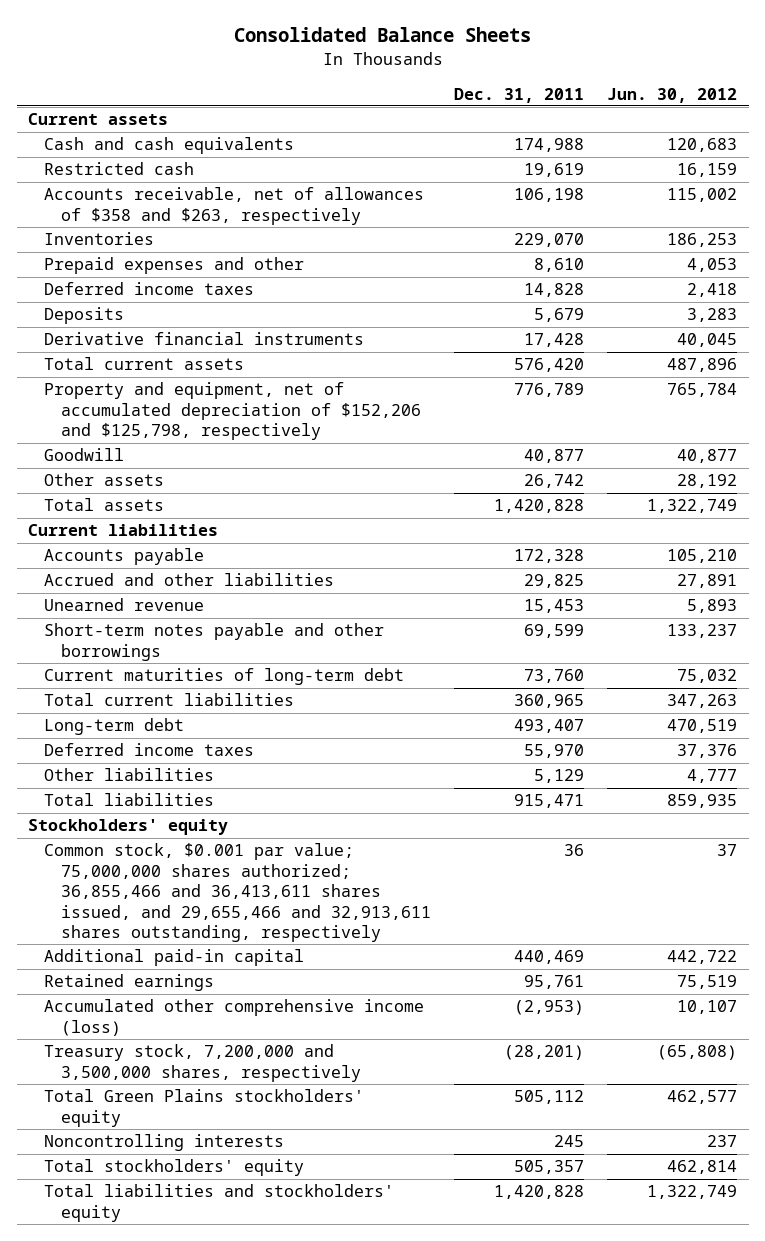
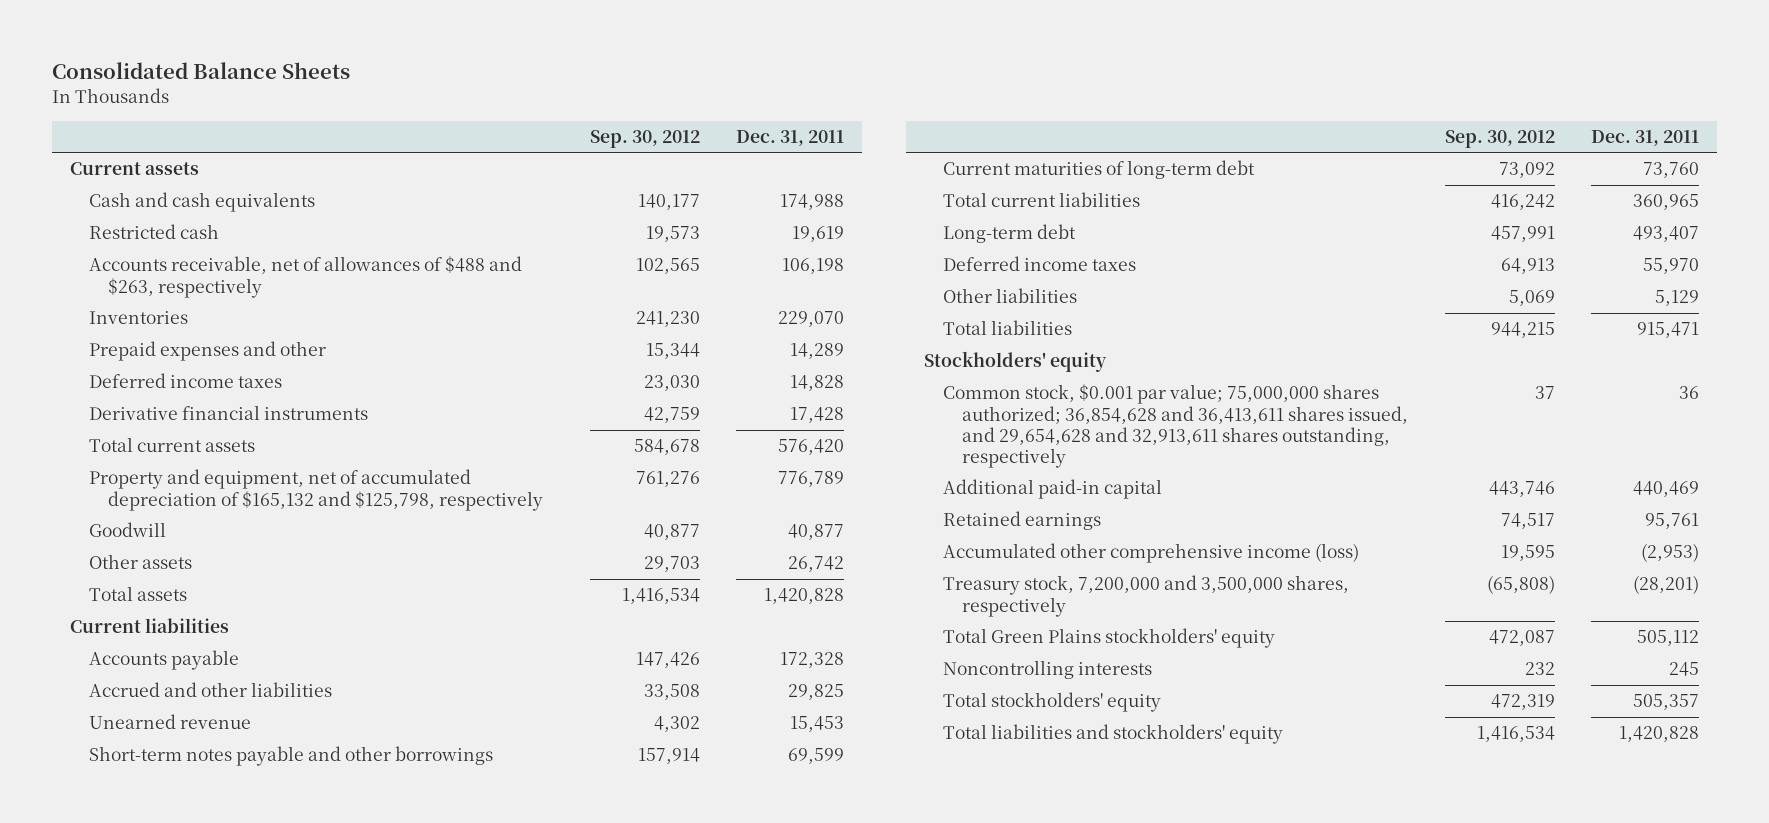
[606,87,737,103] Jun. 30, 2012 -> none
none -> [590,129,701,148] Sep. 30, 2012
[44,187,425,225] Accounts receivable, net of allowances of $358 and $263, respectively -> [88,256,522,298] Accounts receivable, net of allowances of $488 and $263, respectively
[533,258,584,273] 8,610 -> [790,343,845,360] 14,289
[44,307,125,325] Deposits -> none
[44,382,421,441] Property and equipment, net of accumulated depreciation of $152,206 and $125,798, respectively -> [88,469,543,511] Property and equipment, net of accumulated depreciation of $165,132 and $125,798, respectively
[44,843,431,943] Common stock, $0.001 par value; 75,000,000 shares authorized; 36,855,466 and 36,413,611 shares issued, and 29,655,466 and 32,913,611 shares outstanding, respectively -> [943,384,1409,468] Common stock, $0.001 par value; 75,000,000 shares authorized; 36,854,628 and 36,413,611 shares issued, and 29,654,628 and 32,913,611 shares outstanding, respectively

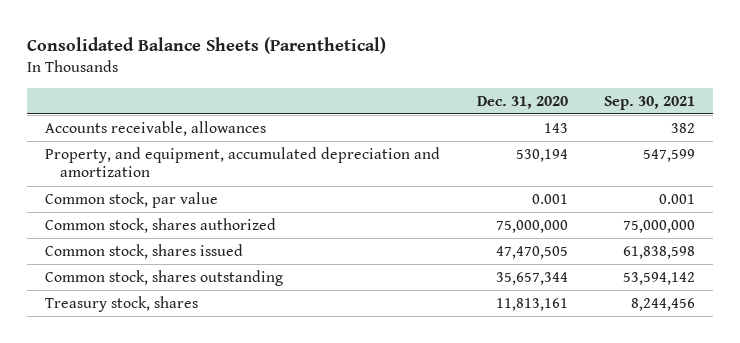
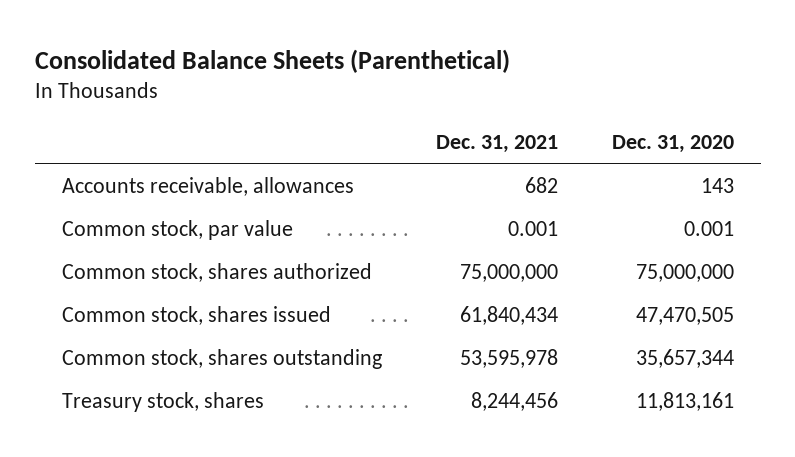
[603,95,695,110] Sep. 30, 2021 -> none
none -> [435,134,558,153] Dec. 31, 2021
[45,146,441,178] Property, and equipment, accumulated depreciation and amortization -> none

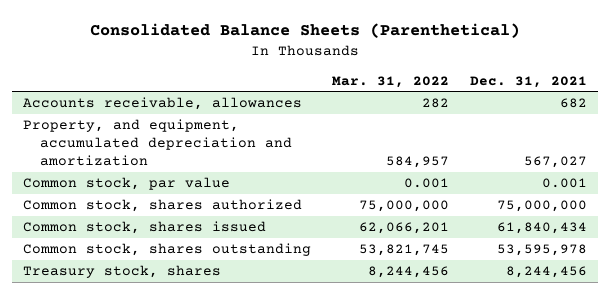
[611,134,734,153] Dec. 31, 2020 -> none
none -> [331,75,449,88] Mar. 31, 2022
none -> [22,119,292,167] Property, and equipment, accumulated depreciation and amortization

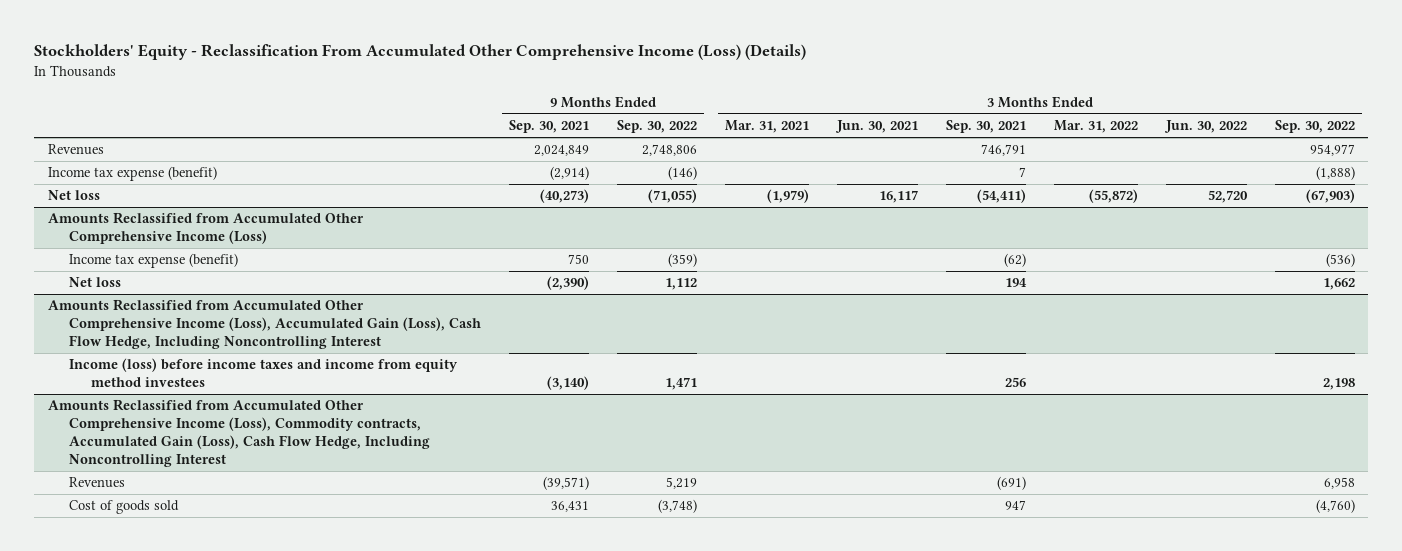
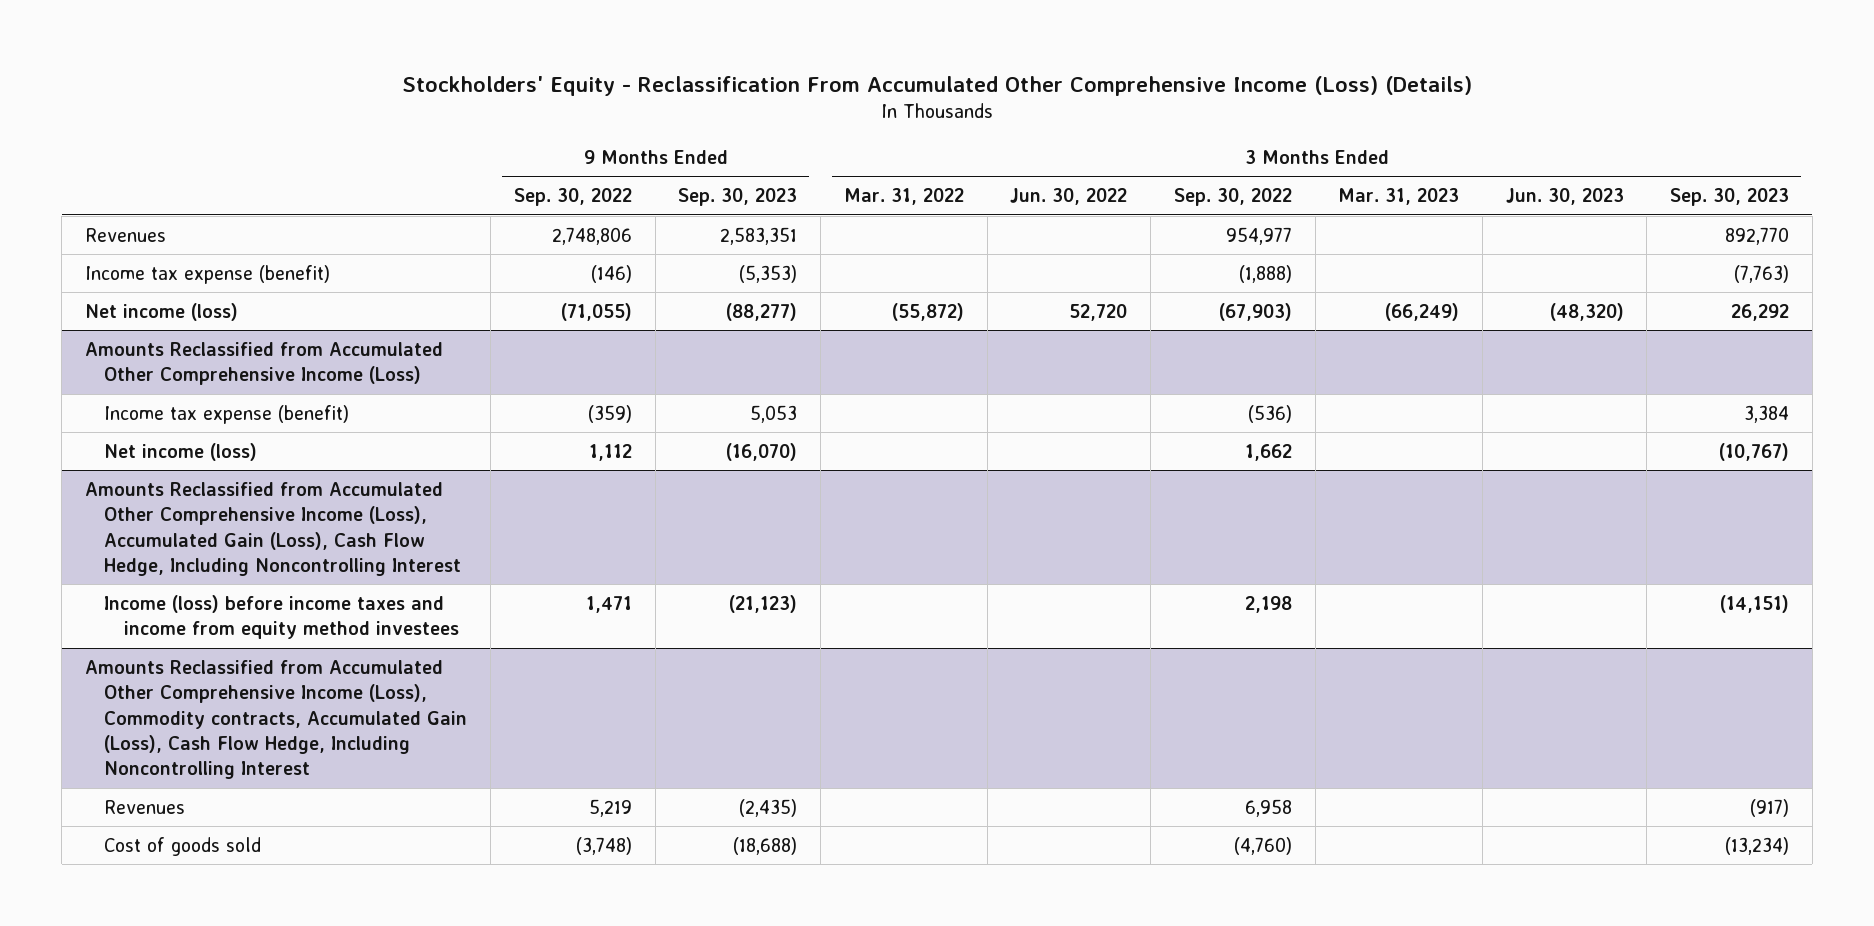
[509,120,590,134] Sep. 30, 2021 -> none
[724,120,809,134] Mar. 31, 2021 -> none
[834,120,918,134] Jun. 30, 2021 -> none
[945,120,1026,134] Sep. 30, 2021 -> none
none -> [678,188,798,207] Sep. 30, 2023
none -> [1338,188,1460,206] Mar. 31, 2023
none -> [1505,188,1624,206] Jun. 30, 2023
none -> [1670,188,1790,207] Sep. 30, 2023
[47,190,100,201] Net loss -> [84,302,238,321] Net income (loss)
[69,277,122,288] Net loss -> [104,442,258,461] Net income (loss)

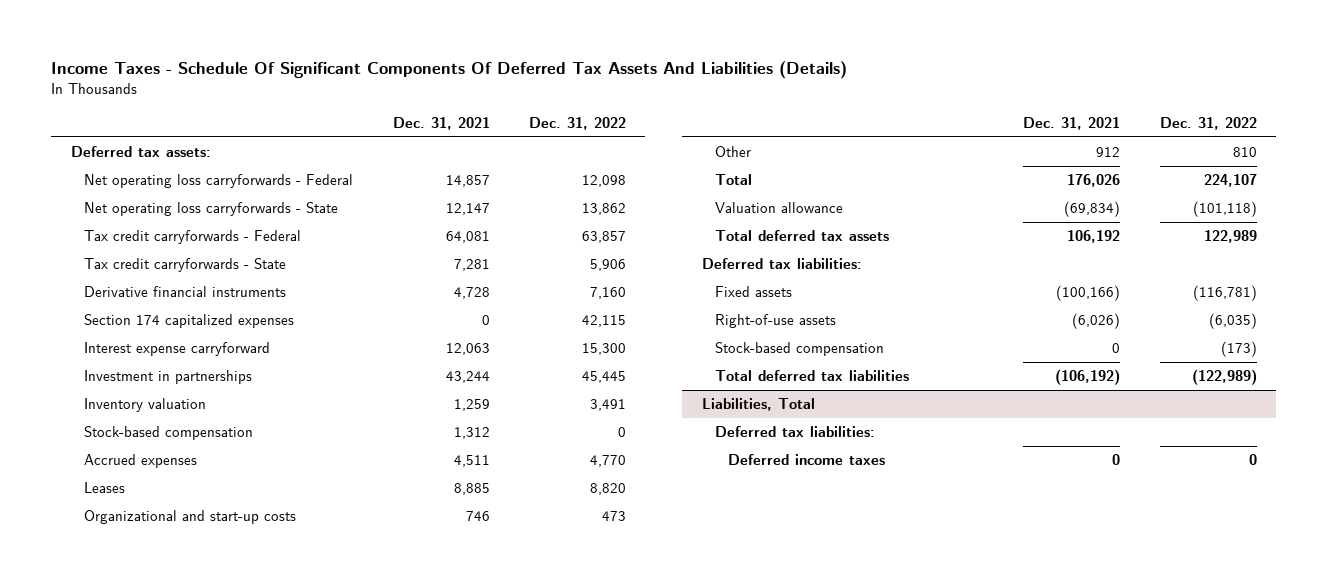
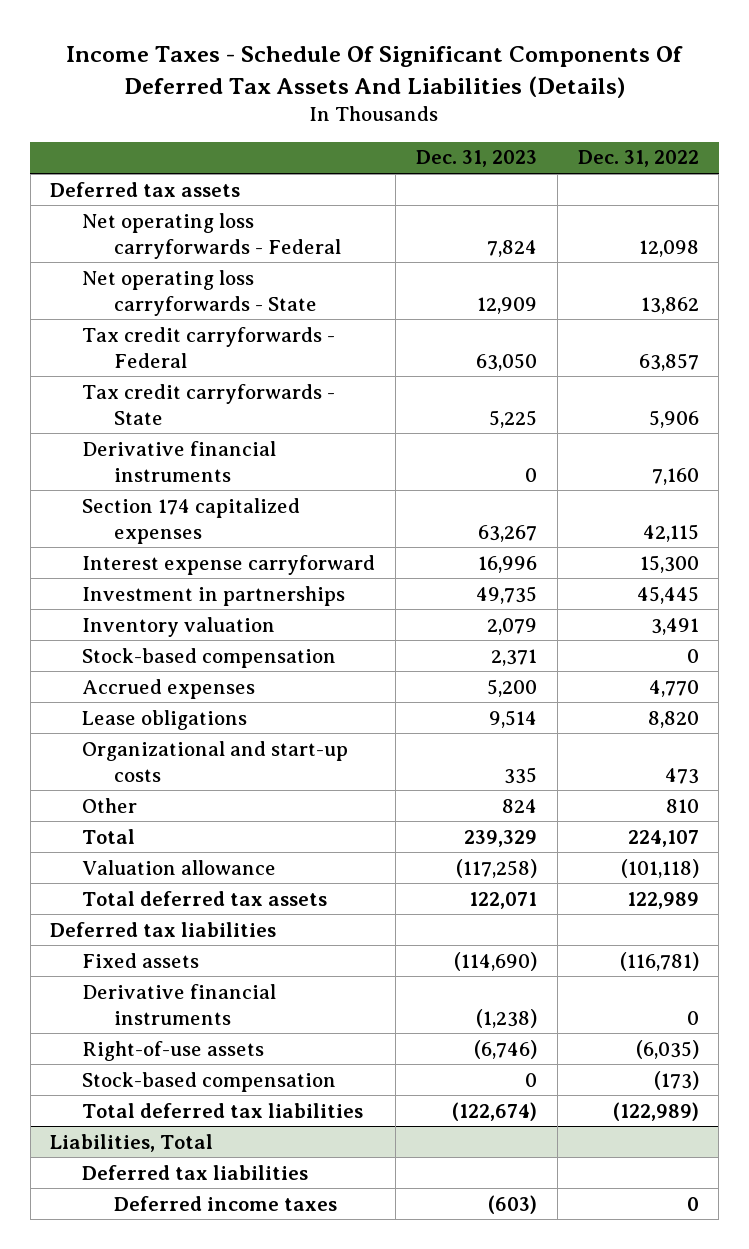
[392,116,490,130] Dec. 31, 2021 -> none
none -> [415,150,537,168] Dec. 31, 2023
[71,146,212,158] Deferred tax assets: -> [50,181,241,197] Deferred tax assets
[84,482,126,494] Leases -> [82,709,248,730] Lease obligations
[701,258,862,270] Deferred tax liabilities: -> [50,921,277,937] Deferred tax liabilities
none -> [82,983,277,1025] Derivative financial instruments
[715,426,876,438] Deferred tax liabilities: -> [82,1164,309,1180] Deferred tax liabilities

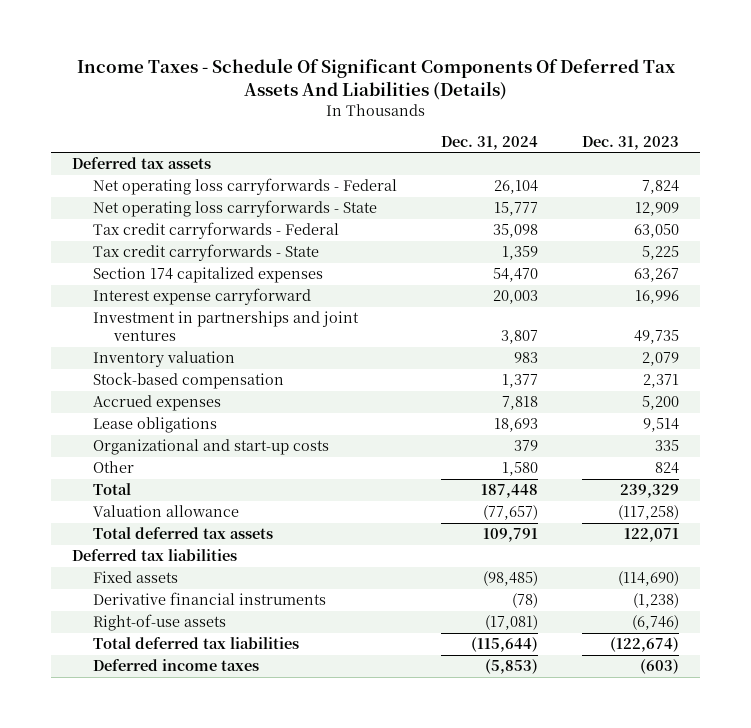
[577,150,699,168] Dec. 31, 2022 -> none
none -> [440,135,538,150] Dec. 31, 2024
[82,440,277,482] Derivative financial instruments -> none
[82,585,346,606] Investment in partnerships -> [93,311,360,342] Investment in partnerships and joint ventures
[82,1071,337,1092] Stock-based compensation -> none
[50,1133,214,1152] Liabilities, Total -> none
[82,1164,309,1180] Deferred tax liabilities -> none

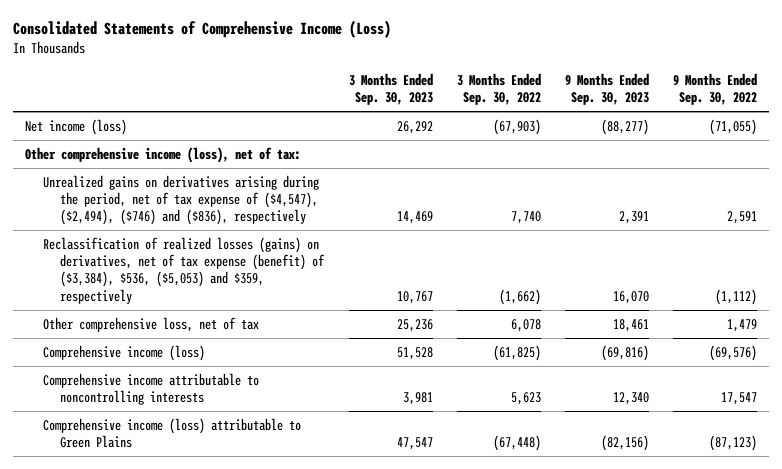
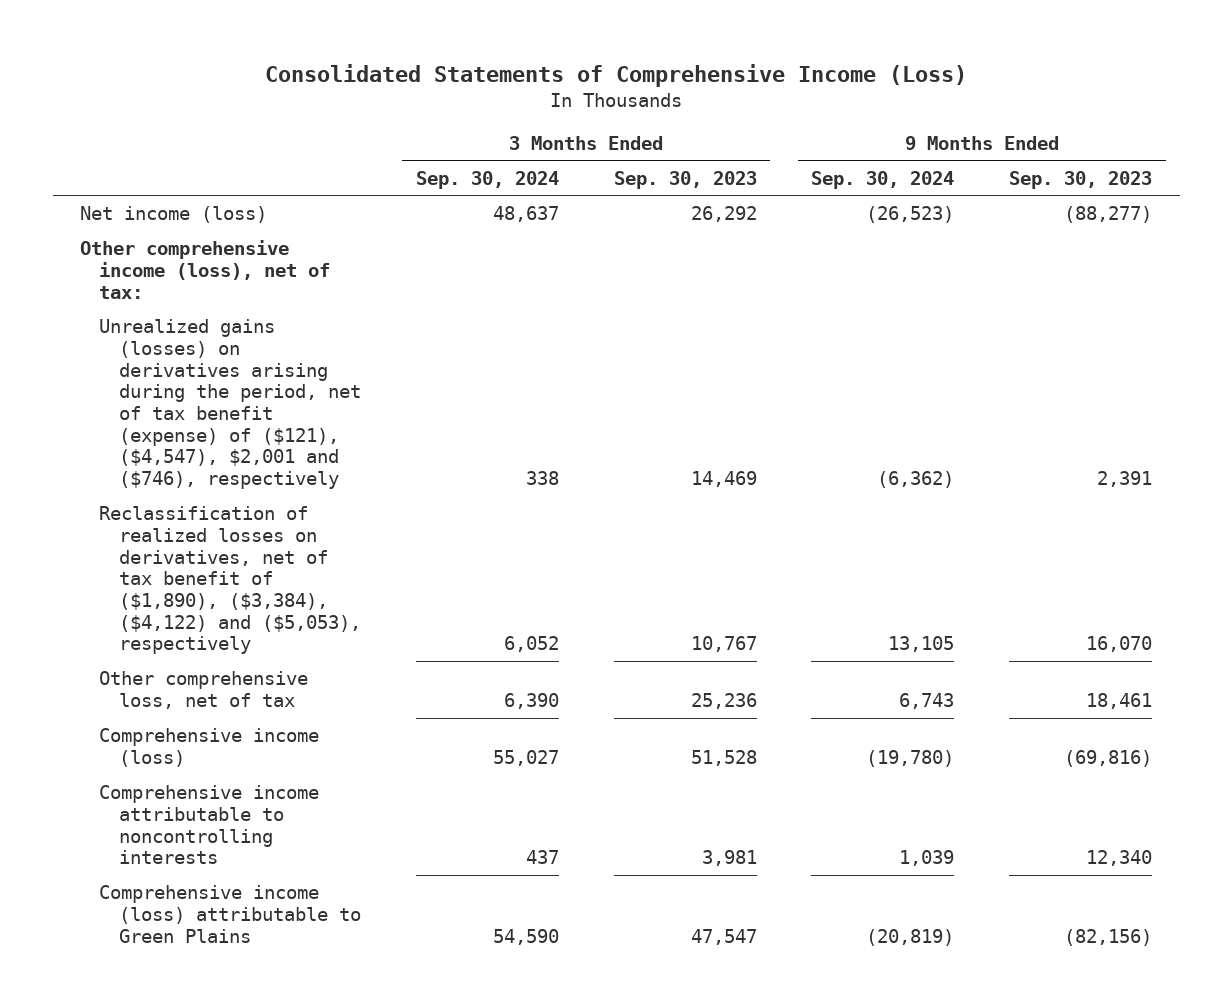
[456,72,541,106] 3 Months Ended Sep. 30, 2022 -> none
[672,72,757,106] 9 Months Ended Sep. 30, 2022 -> none
none -> [415,170,559,189] Sep. 30, 2024
none -> [811,170,955,189] Sep. 30, 2024
[42,174,319,226] Unrealized gains on derivatives arising during the period, net of tax expense of ($4,547), ($2,494), ($746) and ($836), respectively -> [99,319,361,489] Unrealized gains (losses) on derivatives arising during the period, net of tax benefit (expense) of ($121), ($4,547), $2,001 and ($746), respectively
[42,236,326,304] Reclassification of realized losses (gains) on derivatives, net of tax expense (benefit) of ($3,384), $536, ($5,053) and $359, respectively -> [99,506,361,655] Reclassification of realized losses on derivatives, net of tax benefit of ($1,890), ($3,384), ($4,122) and ($5,053), respectively

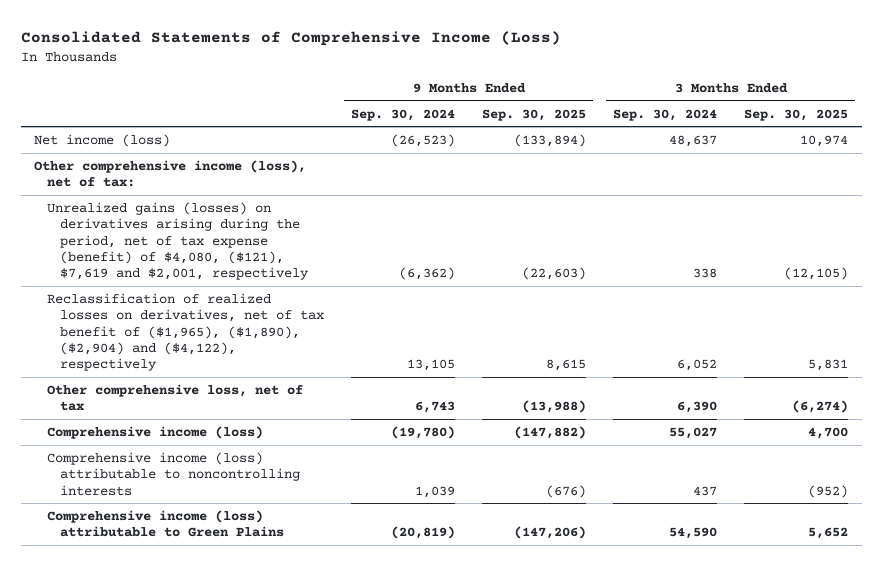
[613,170,757,189] Sep. 30, 2023 -> none
[1009,170,1153,189] Sep. 30, 2023 -> none
none -> [482,108,587,121] Sep. 30, 2025
none -> [744,108,849,121] Sep. 30, 2025
[99,319,361,489] Unrealized gains (losses) on derivatives arising during the period, net of tax benefit (expense) of ($121), ($4,547), $2,001 and ($746), respectively -> [47,201,310,281] Unrealized gains (losses) on derivatives arising during the period, net of tax expense (benefit) of $4,080, ($121), $7,619 and $2,001, respectively
[99,506,361,655] Reclassification of realized losses on derivatives, net of tax benefit of ($1,890), ($3,384), ($4,122) and ($5,053), respectively -> [47,292,325,372] Reclassification of realized losses on derivatives, net of tax benefit of ($1,965), ($1,890), ($2,904) and ($4,122), respectively
[99,785,320,865] Comprehensive income attributable to noncontrolling interests -> [47,451,301,496] Comprehensive income (loss) attributable to noncontrolling interests

